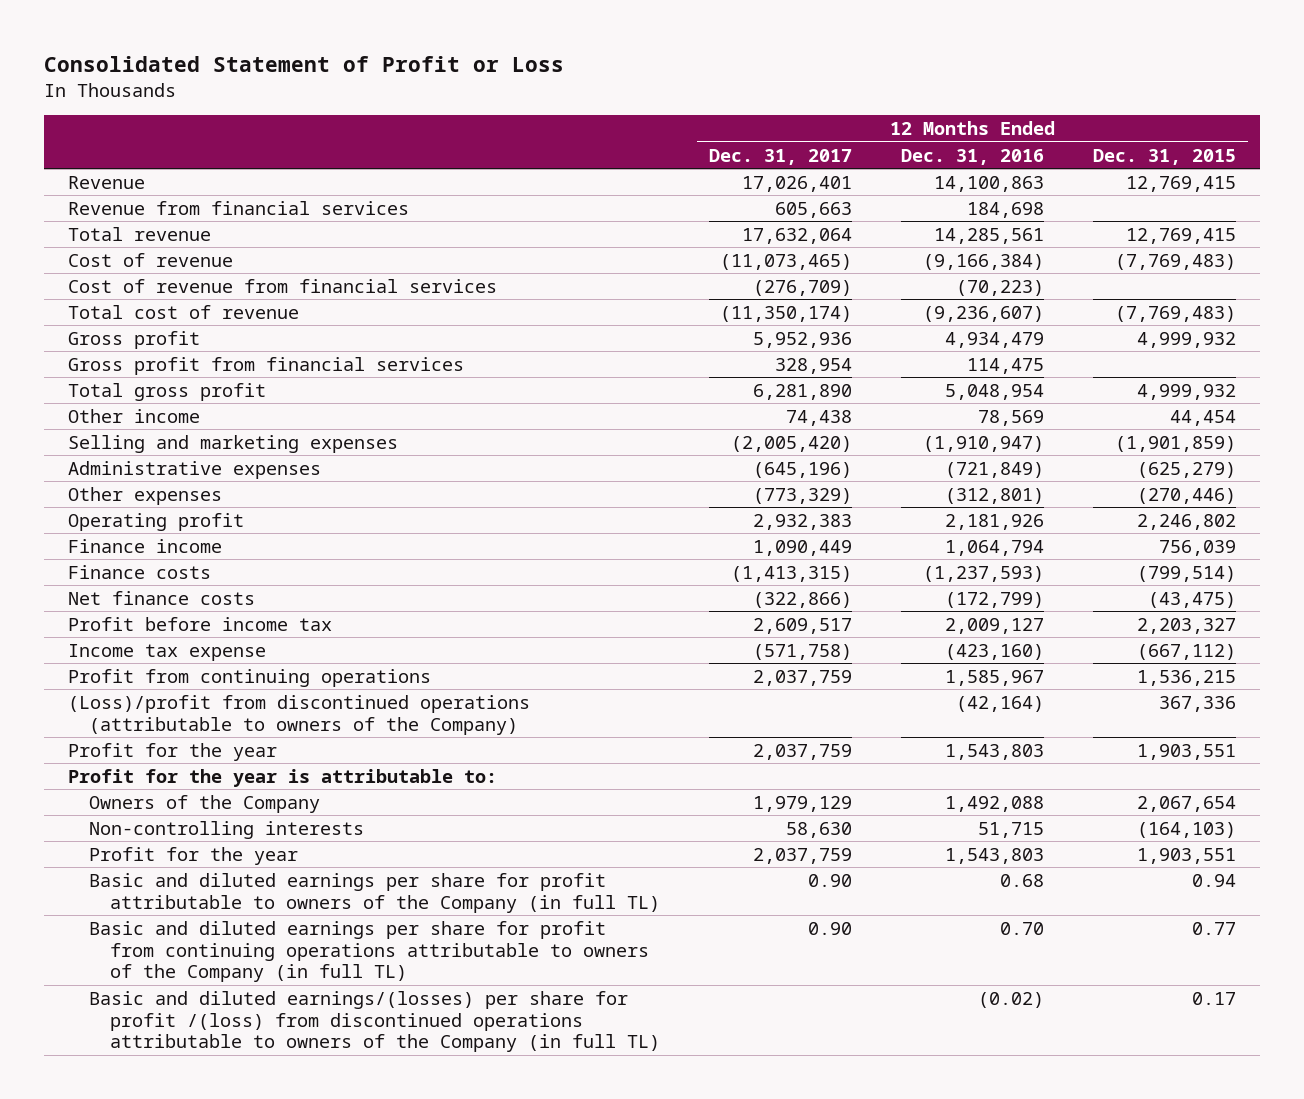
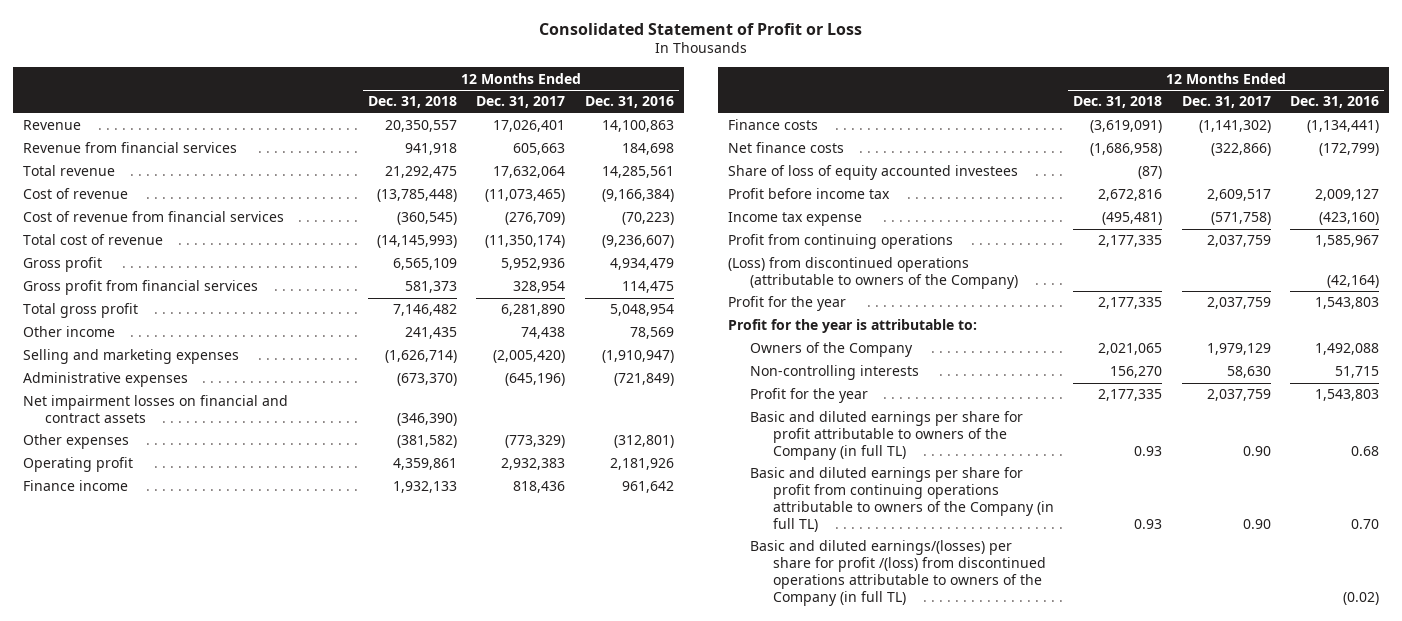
[1092,148,1236,165] Dec. 31, 2015 -> none
none -> [367,96,457,109] Dec. 31, 2018
none -> [22,395,288,424] Net impairment losses on financial and contract assets
[753,539,853,556] 1,090,449 -> [513,481,566,494] 818,436
[945,539,1045,556] 1,064,794 -> [621,481,674,494] 961,642
[731,565,853,582] (1,413,315) -> [1198,120,1271,134] (1,141,302)
[923,565,1045,582] (1,237,593) -> [1307,120,1380,134] (1,134,441)
none -> [728,165,1019,181] Share of loss of equity accounted investees
[68,694,531,735] (Loss)/profit from discontinued operations (attributable to owners of the Company) -> [728,257,1019,290] (Loss) from discontinued operations (attributable to owners of the Company)

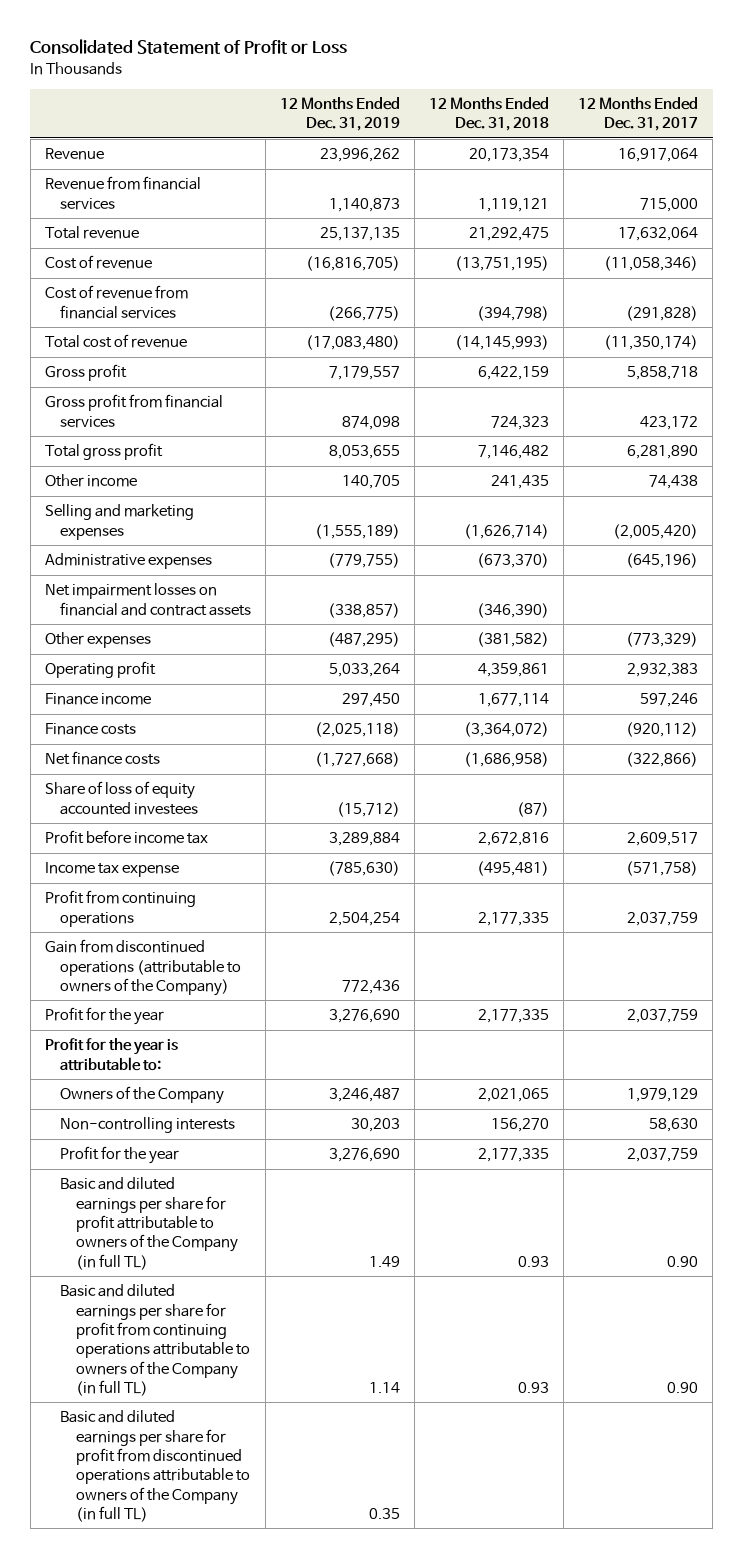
[584,96,674,109] Dec. 31, 2016 -> none
none -> [280,96,401,132] 12 Months Ended Dec. 31, 2019
[384,120,457,133] 20,350,557 -> [469,148,550,163] 20,173,354
[493,120,566,133] 17,026,401 -> [618,148,699,163] 16,917,064
[404,143,457,156] 941,918 -> [478,197,550,212] 1,119,121
[513,143,566,156] 605,663 -> [640,197,699,212] 715,000
[376,189,457,203] (13,785,448) -> [455,256,550,272] (13,751,195)
[485,189,566,203] (11,073,465) -> [604,256,699,272] (11,058,346)
[396,212,457,226] (360,545) -> [477,305,550,321] (394,798)
[505,212,566,226] (276,709) -> [626,305,699,321] (291,828)
[392,258,457,271] 6,565,109 -> [478,366,550,381] 6,422,159
[501,258,566,271] 5,952,936 -> [627,366,699,381] 5,858,718
[404,281,457,294] 581,373 -> [491,415,550,430] 724,323
[513,281,566,294] 328,954 -> [640,415,699,430] 423,172
[392,481,457,494] 1,932,133 -> [478,693,550,708] 1,677,114
[513,481,566,494] 818,436 -> [640,693,699,708] 597,246
[1090,120,1163,134] (3,619,091) -> [464,722,550,738] (3,364,072)
[1198,120,1271,134] (1,141,302) -> [626,722,699,738] (920,112)
[728,257,1019,290] (Loss) from discontinued operations (attributable to owners of the Company) -> [44,939,242,996] Gain from discontinued operations (attributable to owners of the Company)
[750,540,1046,606] Basic and diluted earnings/(losses) per share for profit /(loss) from discontinued operations attributable to owners of the Company (in full TL) -> [60,1410,251,1522] Basic and diluted earnings per share for profit from discontinued operations attributable to owners of the Company (in full TL)

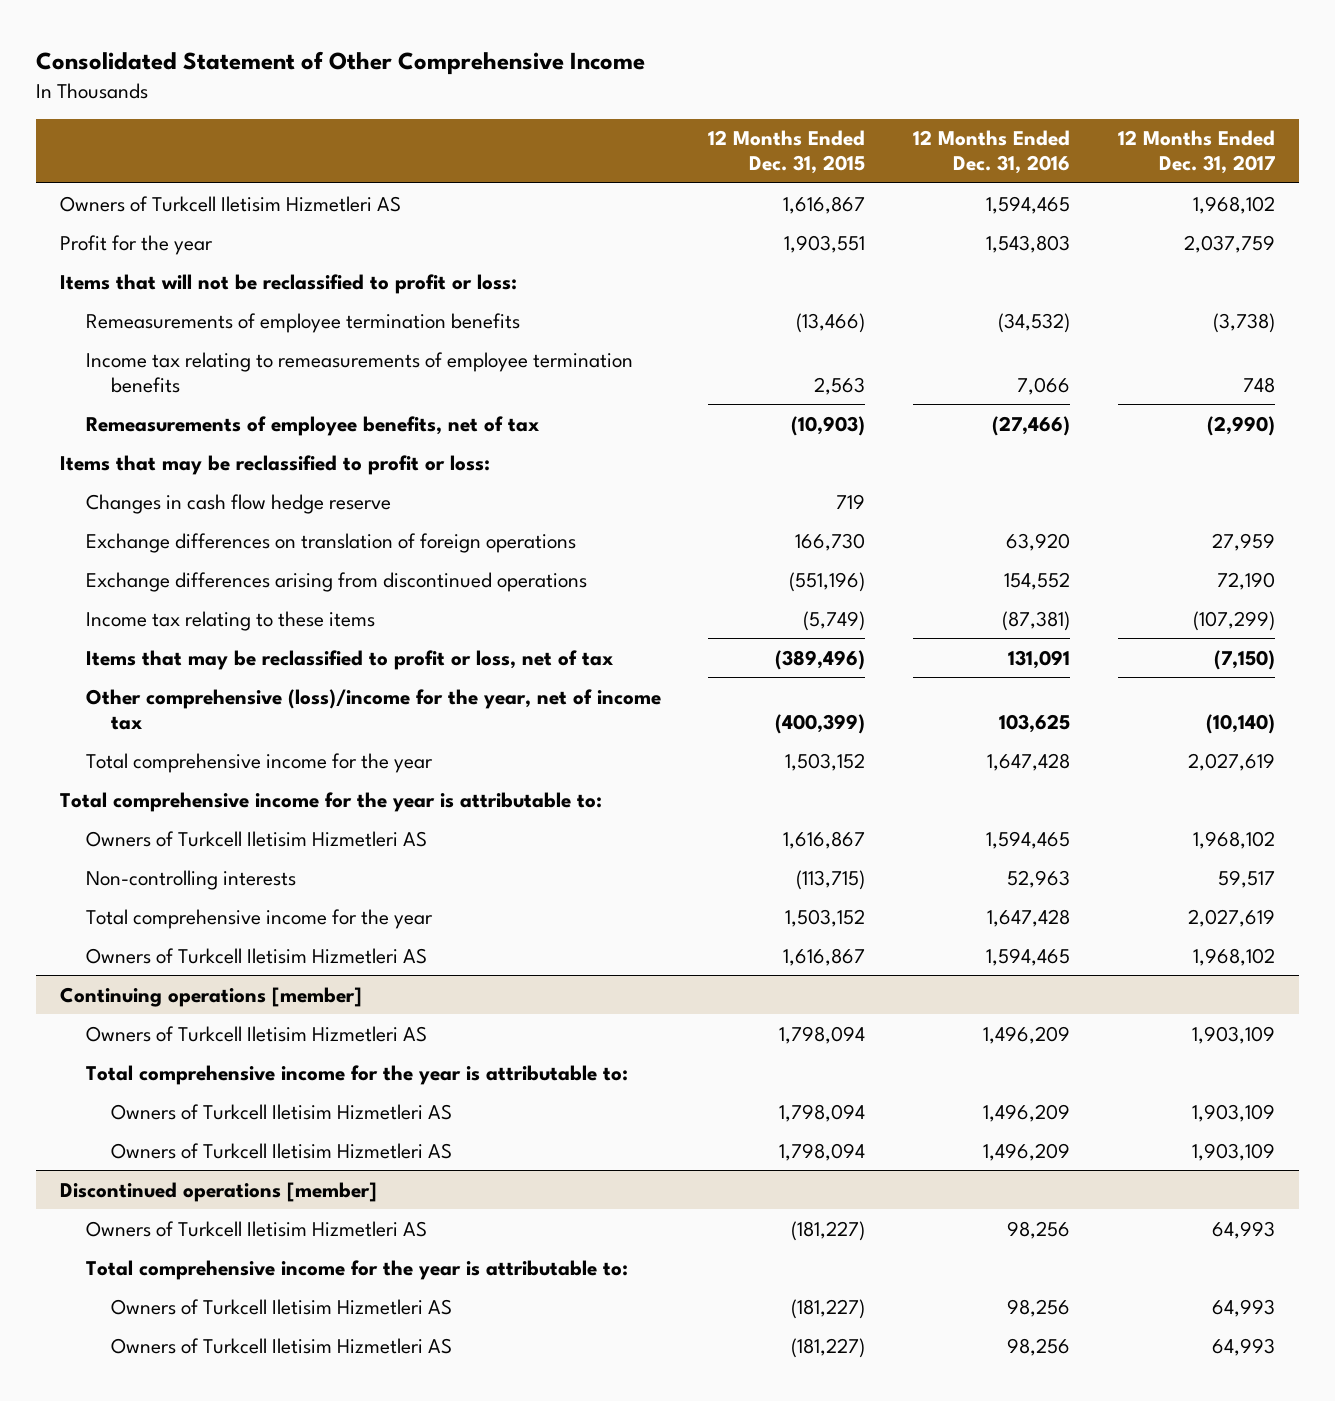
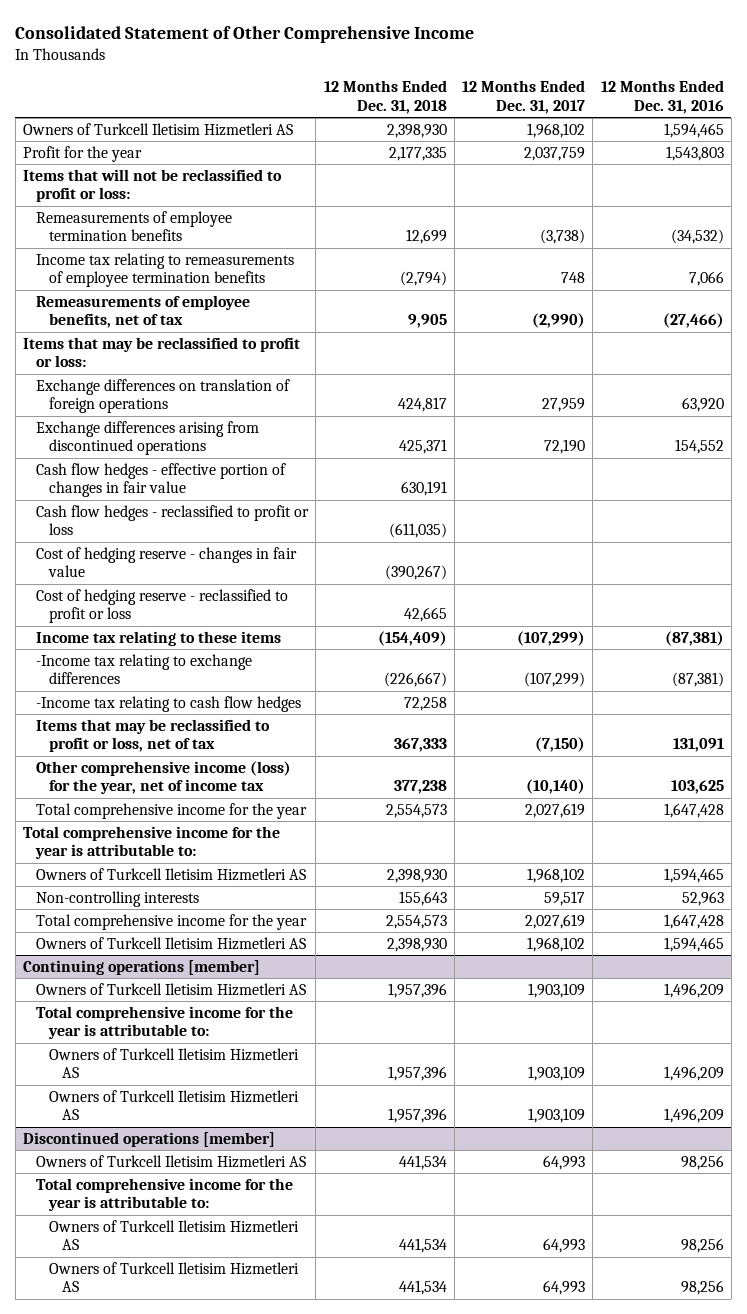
[708,130,866,175] 12 Months Ended Dec. 31, 2015 -> none
none -> [323,80,447,114] 12 Months Ended Dec. 31, 2018
[85,493,391,514] Changes in cash flow hedge reserve -> none
none -> [36,462,287,498] Cash flow hedges - effective portion of changes in fair value
none -> [36,504,310,536] Cash flow hedges - reclassified to profit or loss
none -> [36,546,298,578] Cost of hedging reserve - changes in fair value
none -> [36,588,289,624] Cost of hedging reserve - reclassified to profit or loss
none -> [36,653,253,685] -Income tax relating to exchange differences
none -> [36,695,302,712] -Income tax relating to cash flow hedges
[85,688,661,730] Other comprehensive (loss)/income for the year, net of income tax -> [36,760,292,795] Other comprehensive income (loss) for the year, net of income tax

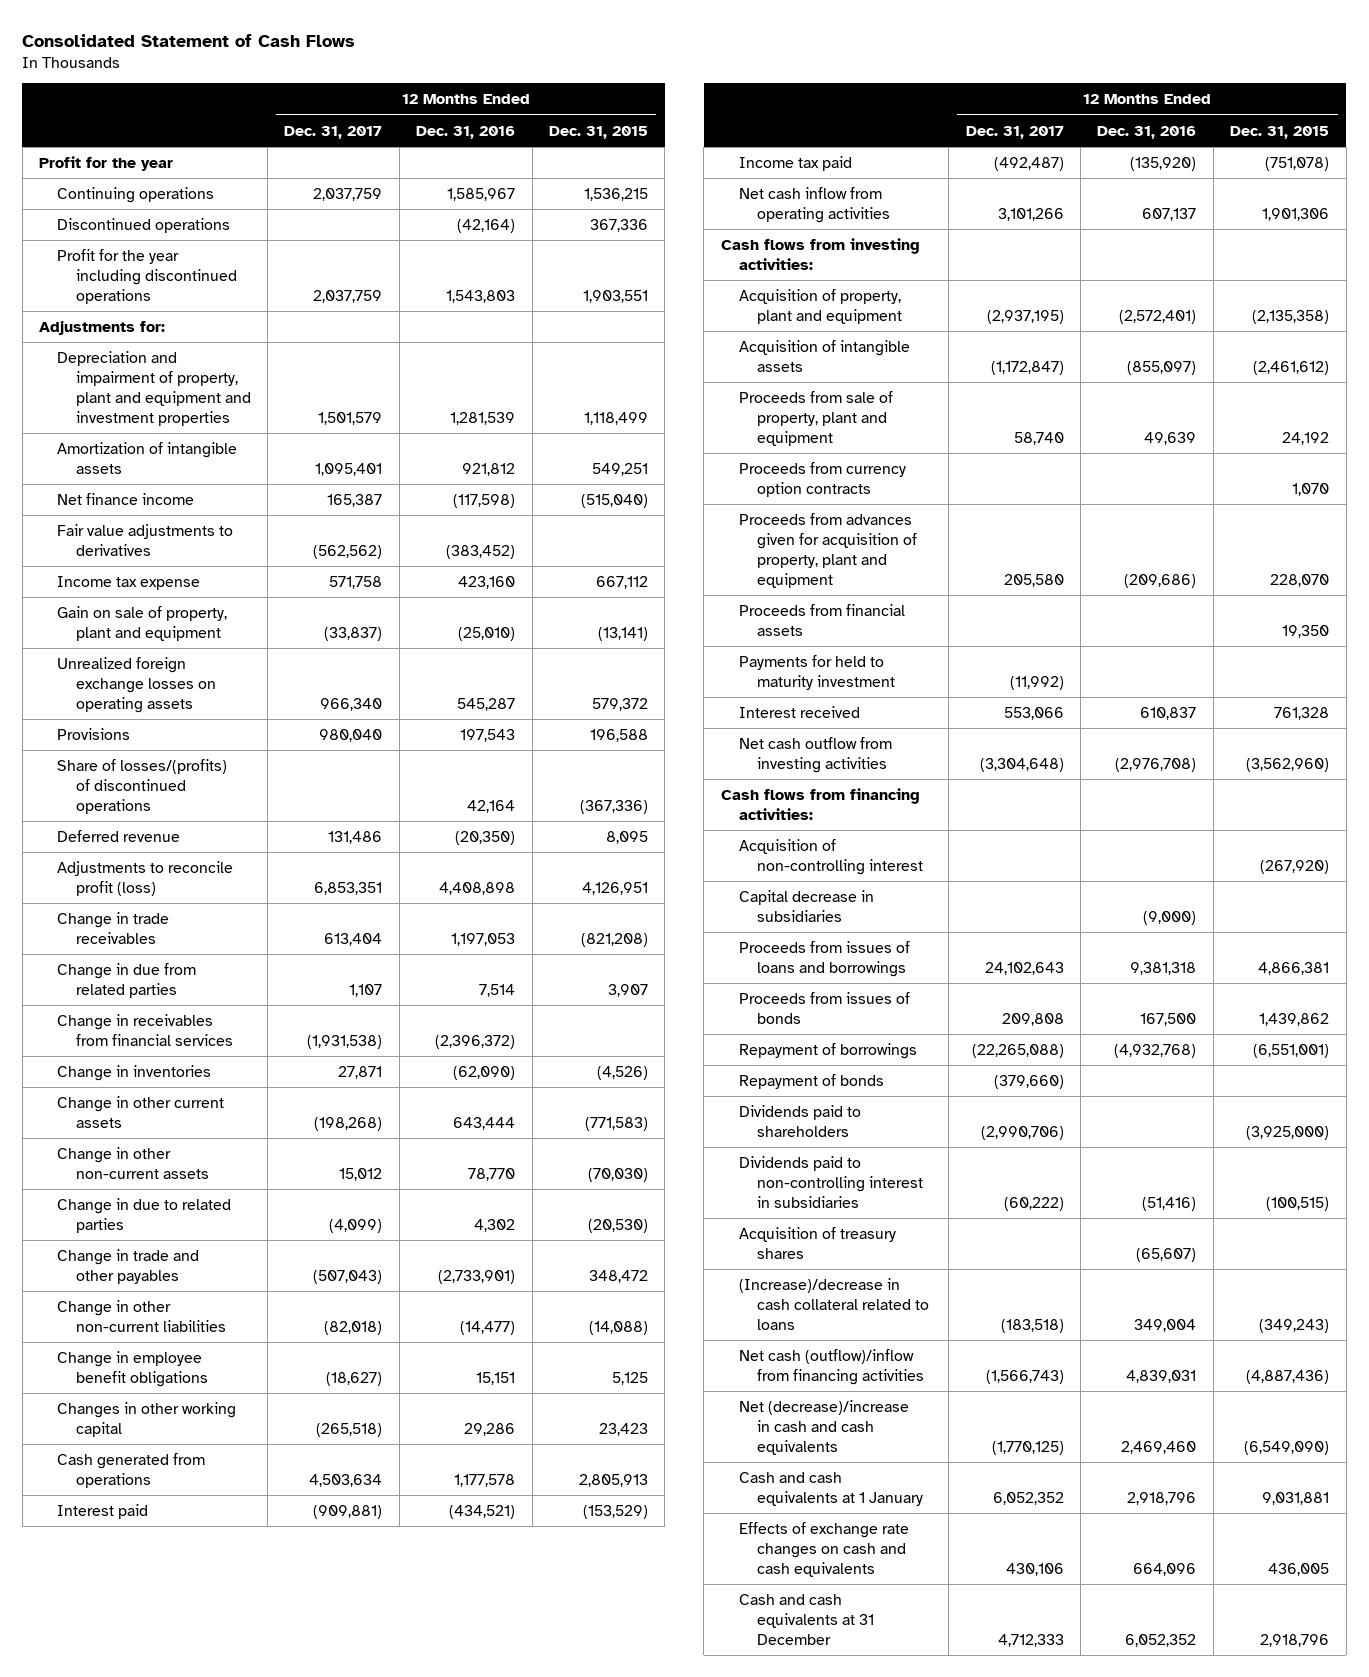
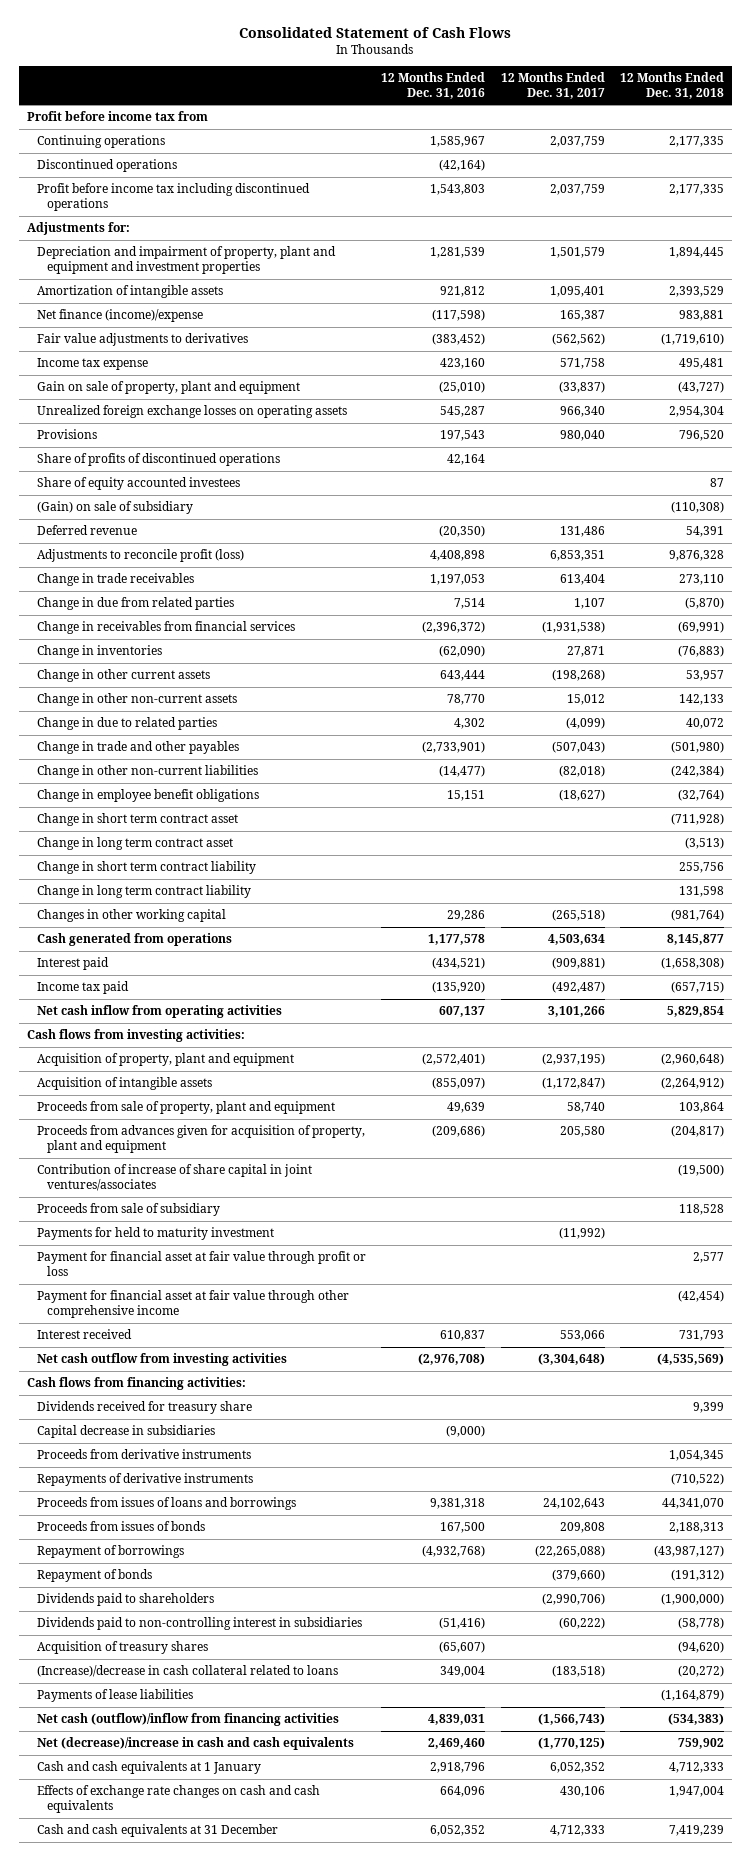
[548,125,648,139] Dec. 31, 2015 -> none
none -> [620,71,725,99] 12 Months Ended Dec. 31, 2018
[39,156,174,172] Profit for the year -> [26,111,208,122] Profit before income tax from
[57,249,237,304] Profit for the year including discontinued operations -> [36,183,310,212] Profit before income tax including discontinued operations
[57,493,195,506] Net finance income -> [36,309,203,323] Net finance (income)/expense
[57,759,228,814] Share of losses/(profits) of discontinued operations -> [36,453,280,467] Share of profits of discontinued operations
none -> [36,477,240,491] Share of equity accounted investees
none -> [36,501,193,515] (Gain) on sale of subsidiary
none -> [36,813,238,827] Change in short term contract asset
none -> [36,837,233,851] Change in long term contract asset
none -> [36,861,256,875] Change in short term contract liability
none -> [36,885,251,899] Change in long term contract liability
[738,462,906,497] Proceeds from currency option contracts -> none
[738,604,905,636] Proceeds from financial assets -> none
none -> [36,1164,312,1192] Contribution of increase of share capital in joint ventures/associates
none -> [36,1203,220,1217] Proceeds from sale of subsidiary
none -> [36,1251,366,1277] Payment for financial asset at fair value through profit or loss
none -> [36,1290,349,1319] Payment for financial asset at fair value through other comprehensive income
[738,839,923,875] Acquisition of non-controlling interest -> none
none -> [36,1401,252,1415] Dividends received for treasury share
none -> [36,1449,251,1460] Proceeds from derivative instruments
none -> [36,1473,253,1487] Repayments of derivative instruments
none -> [36,1689,193,1703] Payments of lease liabilities

